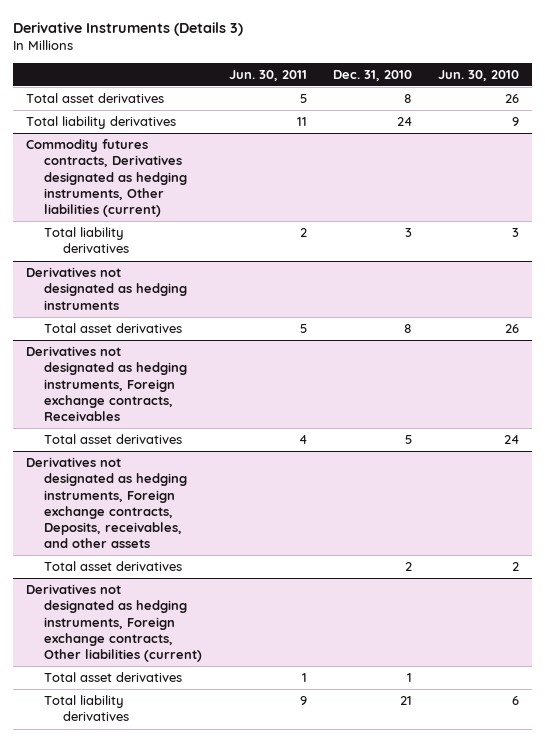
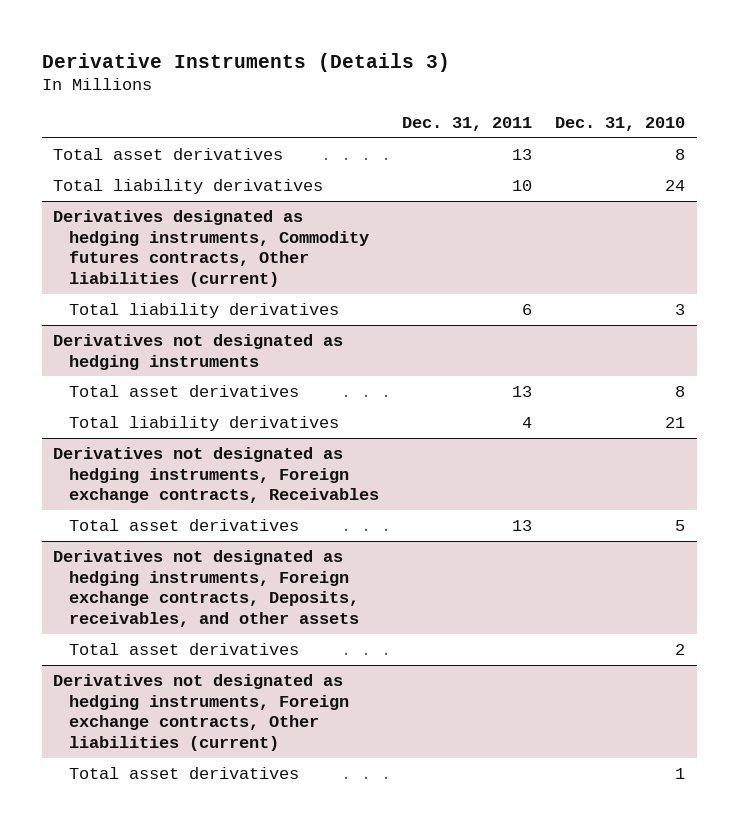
[228,69,307,81] Jun. 30, 2011 -> none
[438,69,520,81] Jun. 30, 2010 -> none
none -> [402,116,533,131] Dec. 31, 2011
[25,139,188,217] Commodity futures contracts, Derivatives designated as hedging instruments, Other liabilities (current) -> [53,209,369,287] Derivatives designated as hedging instruments, Commodity futures contracts, Other liabilities (current)
none -> [68,415,339,431] Total liability derivatives
[44,695,130,722] Total liability derivatives -> none

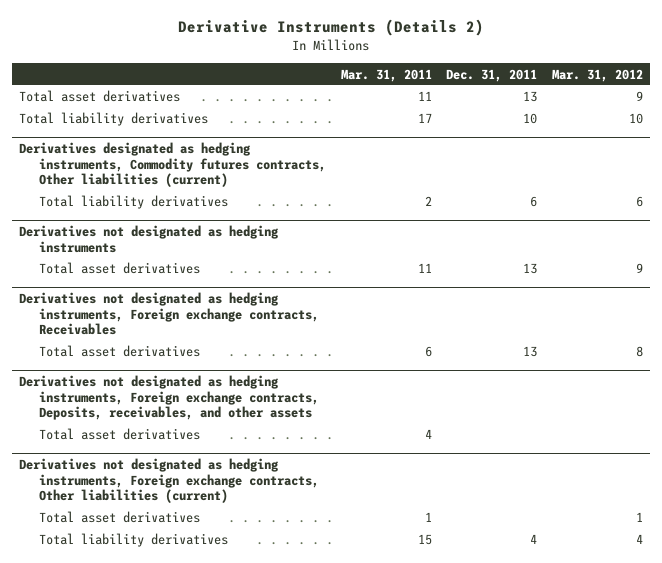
[41,52,450,72] Derivative Instruments (Details 3) -> [178,19,485,37] Derivative Instruments (Details 2)
[555,116,686,131] Dec. 31, 2010 -> none
none -> [340,68,432,82] Mar. 31, 2011
none -> [552,68,644,82] Mar. 31, 2012
[68,415,339,431] Total liability derivatives -> none
none -> [39,533,229,548] Total liability derivatives

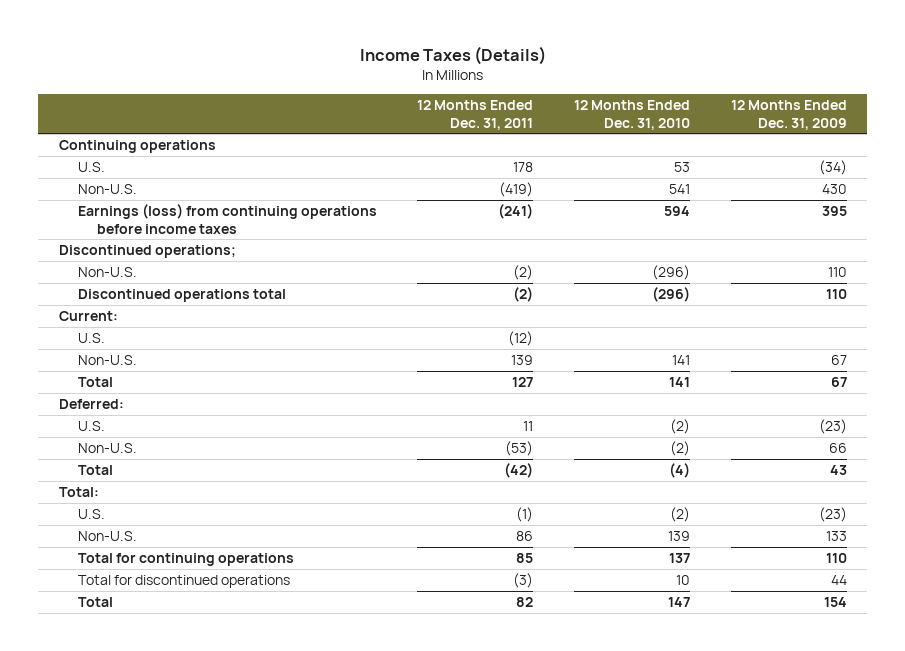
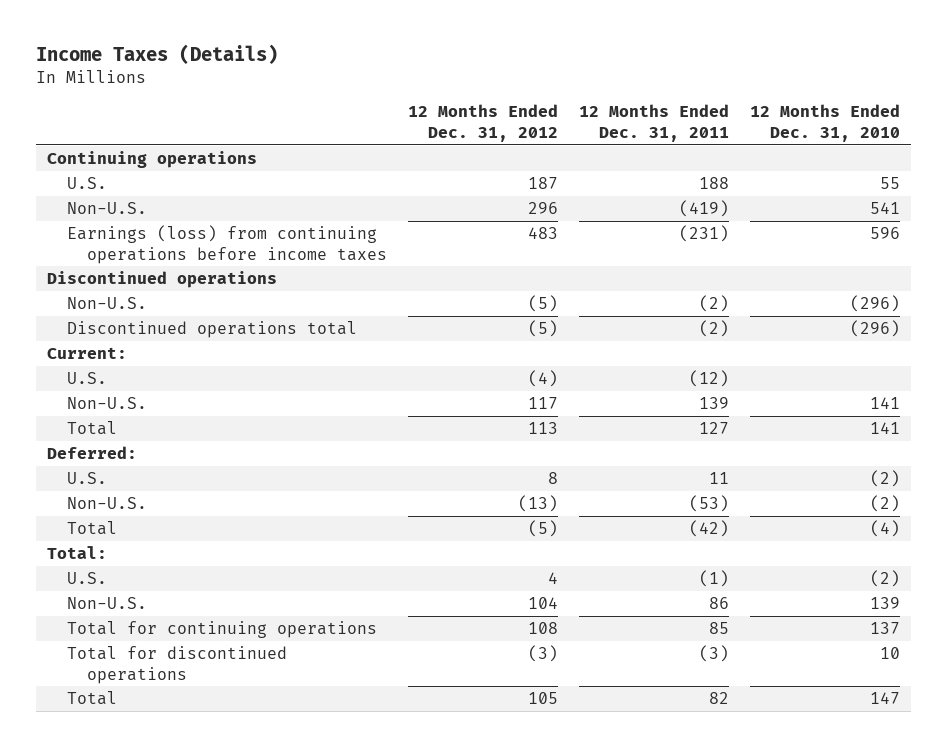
[730,100,847,130] 12 Months Ended Dec. 31, 2009 -> none
none -> [407,104,558,142] 12 Months Ended Dec. 31, 2012
[513,162,534,173] 178 -> [699,177,730,190] 188
[674,162,691,173] 53 -> [880,177,901,190] 55
[498,204,534,220] (241) -> [679,225,730,243] (231)
[664,206,691,217] 594 -> [870,227,901,240] 596
[58,245,236,259] Discontinued operations; -> [46,271,277,289] Discontinued operations

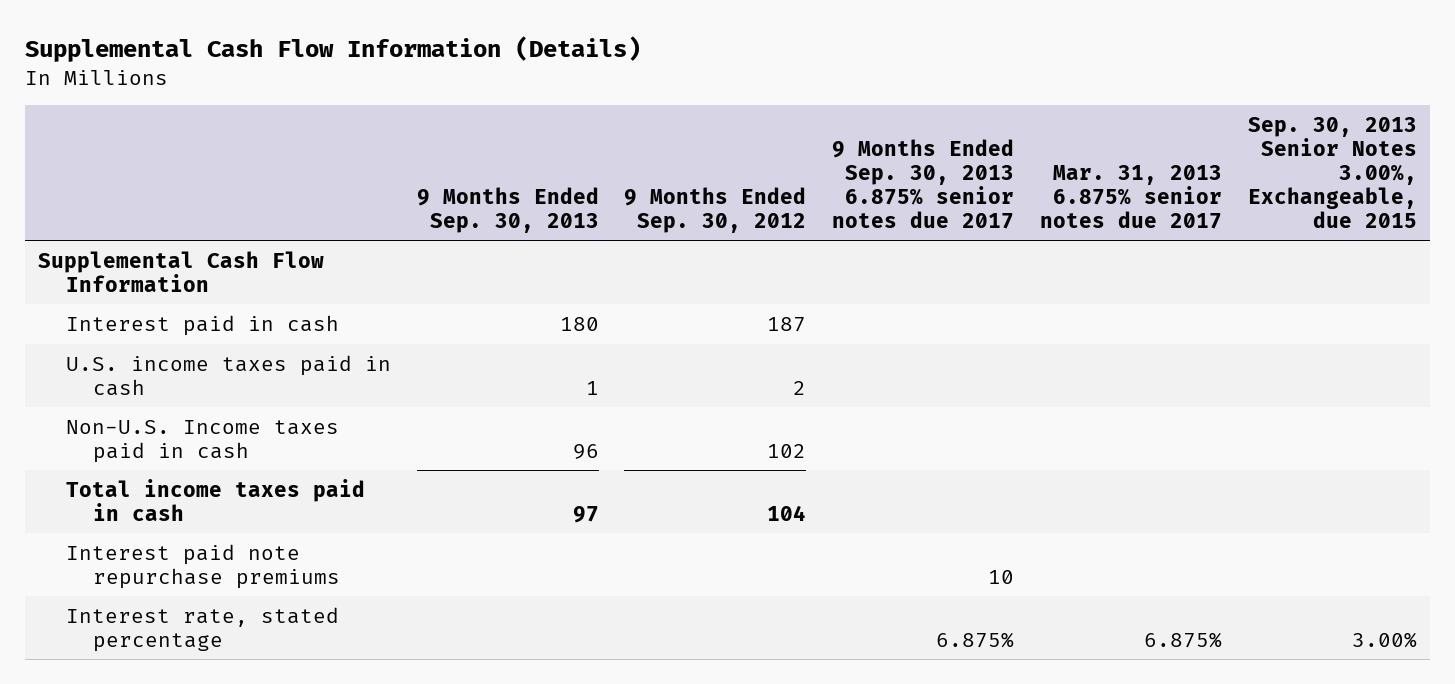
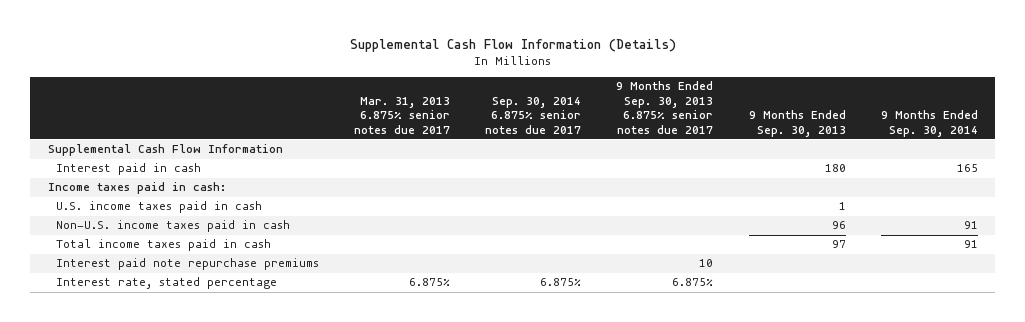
[624,186,807,233] 9 Months Ended Sep. 30, 2012 -> none
[1248,117,1418,228] Sep. 30, 2013 Senior Notes 3.00%, Exchangeable, due 2015 -> none
none -> [485,96,582,134] Sep. 30, 2014 6.875% senior notes due 2017
none -> [880,110,978,137] 9 Months Ended Sep. 30, 2014
none -> [47,182,226,195] Income taxes paid in cash:
[65,419,339,463] Non-U.S. Income taxes paid in cash -> [56,220,291,233] Non-U.S. income taxes paid in cash

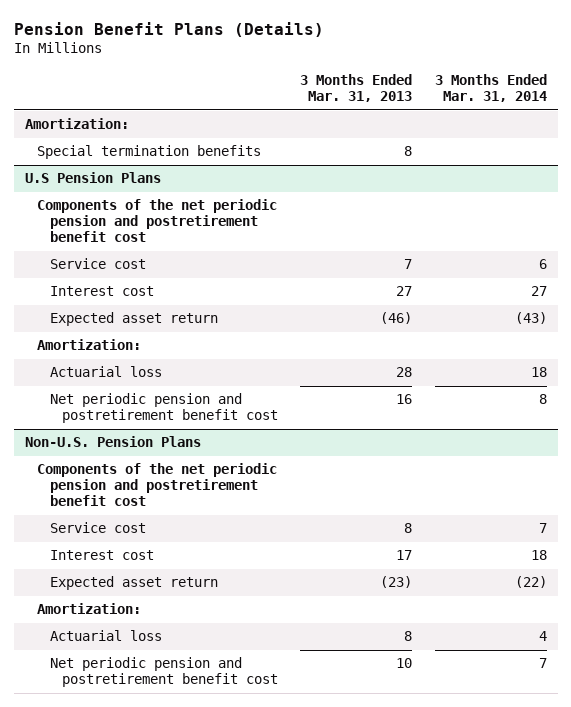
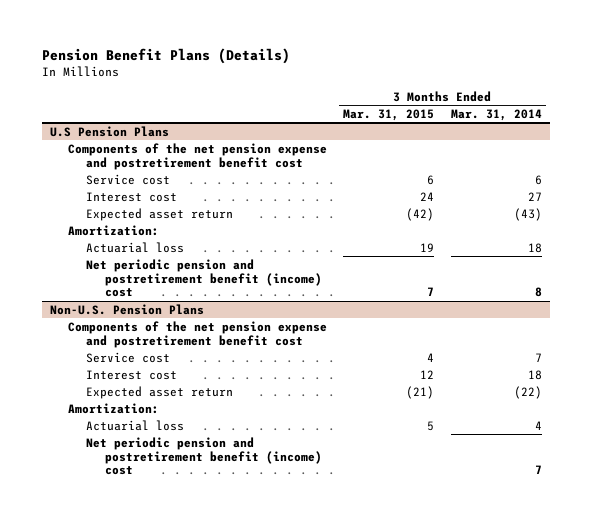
[300,74,413,103] 3 Months Ended Mar. 31, 2013 -> none
none -> [343,108,435,121] Mar. 31, 2015
[24,118,129,130] Amortization: -> none
[37,145,262,160] Special termination benefits -> none
[37,199,278,243] Components of the net periodic pension and postretirement benefit cost -> [67,142,327,170] Components of the net pension expense and postretirement benefit cost
[49,393,279,424] Net periodic pension and postretirement benefit cost -> [86,258,322,298] Net periodic pension and postretirement benefit (income) cost
[37,463,278,507] Components of the net periodic pension and postretirement benefit cost -> [67,320,327,348] Components of the net pension expense and postretirement benefit cost
[49,657,279,688] Net periodic pension and postretirement benefit cost -> [86,436,322,476] Net periodic pension and postretirement benefit (income) cost

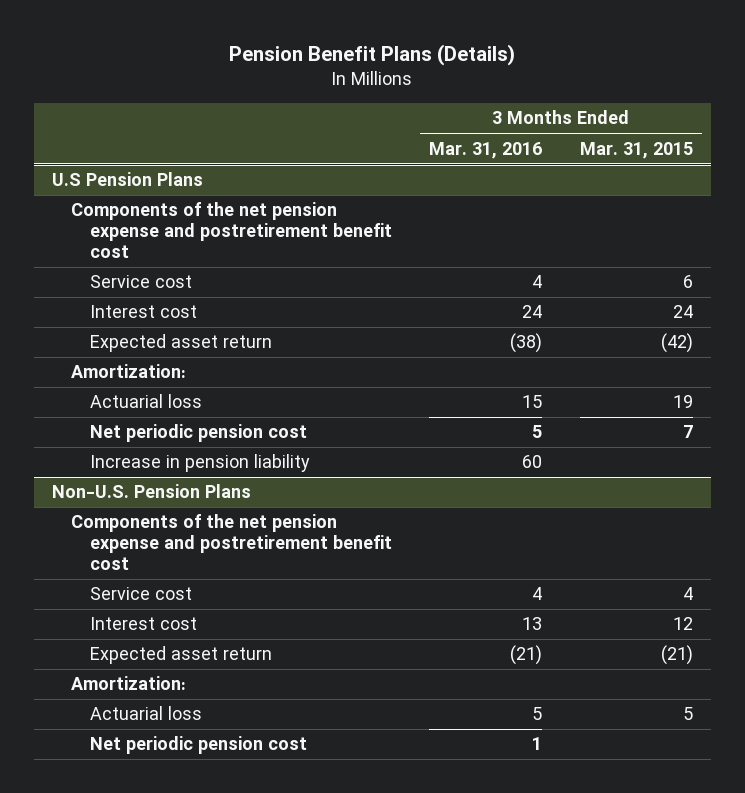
[450,108,542,121] Mar. 31, 2014 -> none
none -> [429,141,543,159] Mar. 31, 2016
[86,258,322,298] Net periodic pension and postretirement benefit (income) cost -> [89,424,307,443] Net periodic pension cost
none -> [89,454,310,473] Increase in pension liability
[86,436,322,476] Net periodic pension and postretirement benefit (income) cost -> [89,736,307,755] Net periodic pension cost

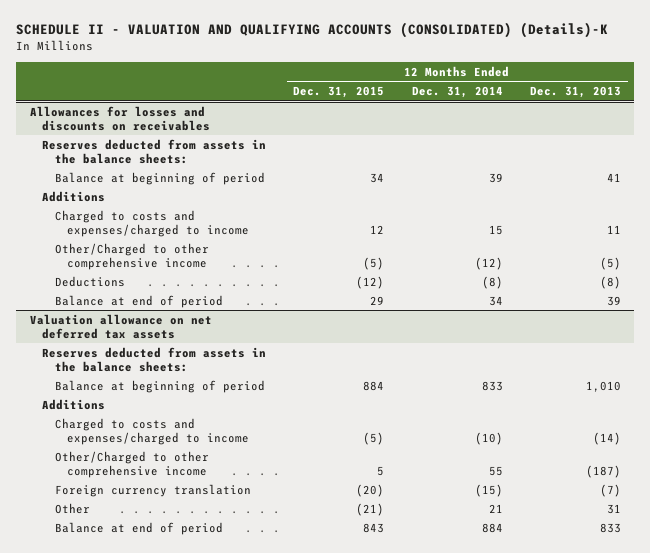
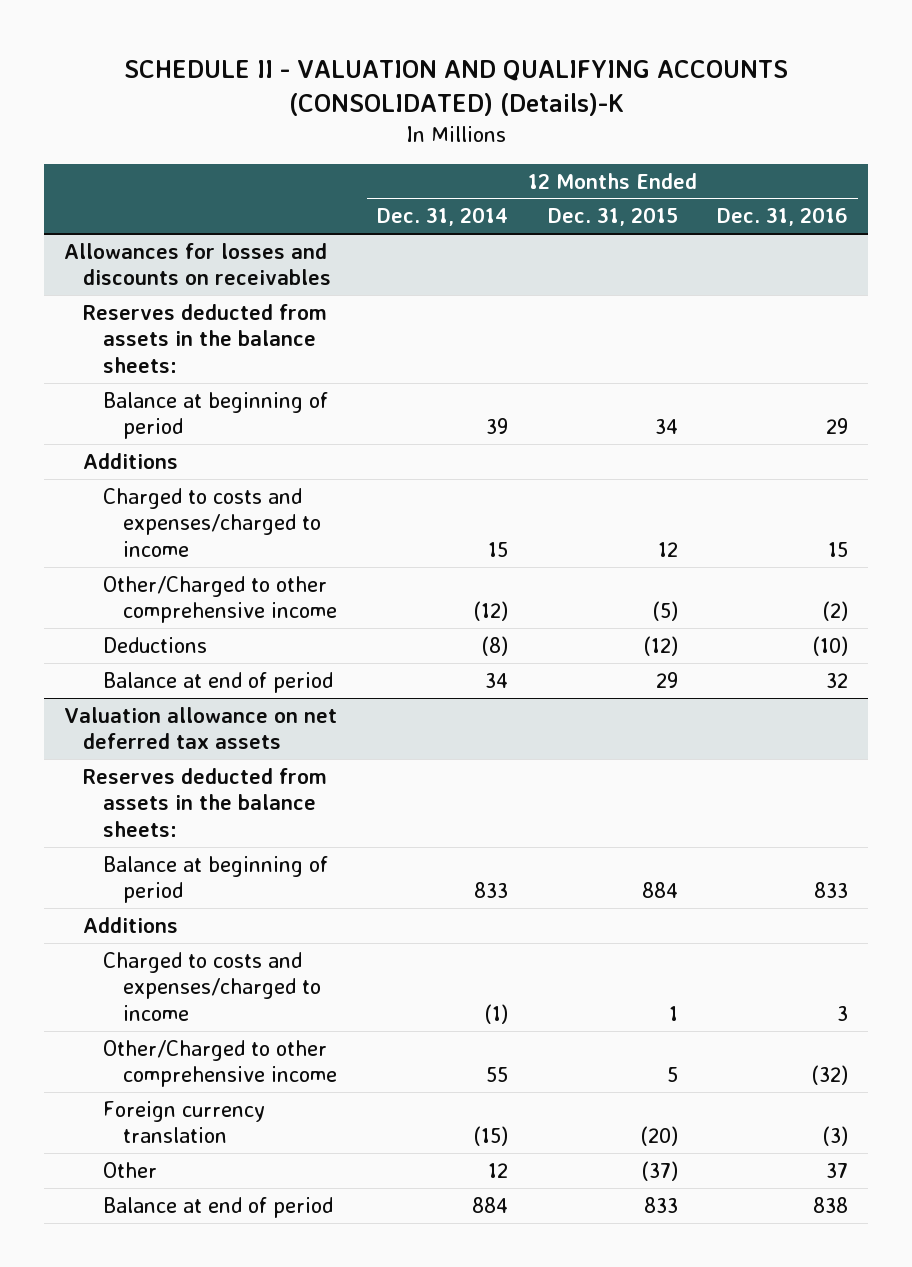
[529,86,621,99] Dec. 31, 2013 -> none
none -> [717,207,849,227] Dec. 31, 2016
[363,431,385,445] (5) -> [668,1005,678,1021] 1
[474,431,503,445] (10) -> [483,1003,508,1024] (1)
[356,502,385,516] (21) -> [640,1160,678,1181] (37)
[488,503,503,513] 21 -> [487,1162,508,1178] 12
[363,522,385,533] 843 -> [643,1196,678,1213] 833

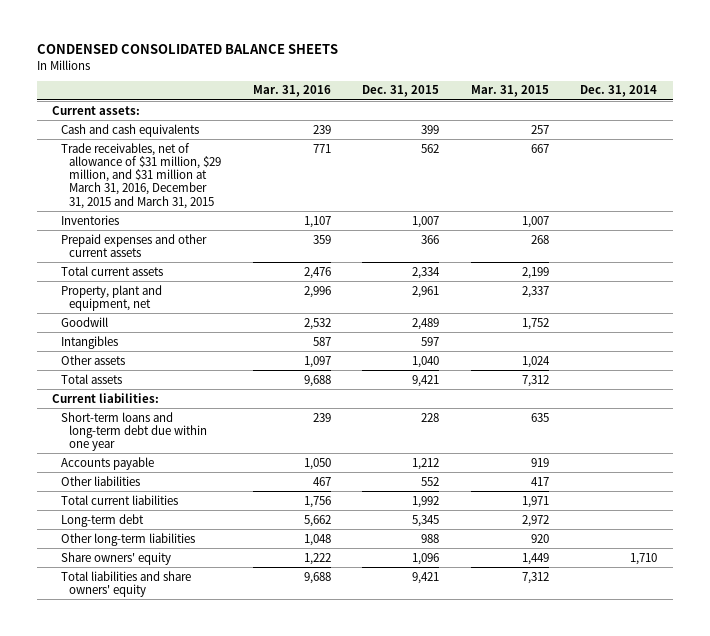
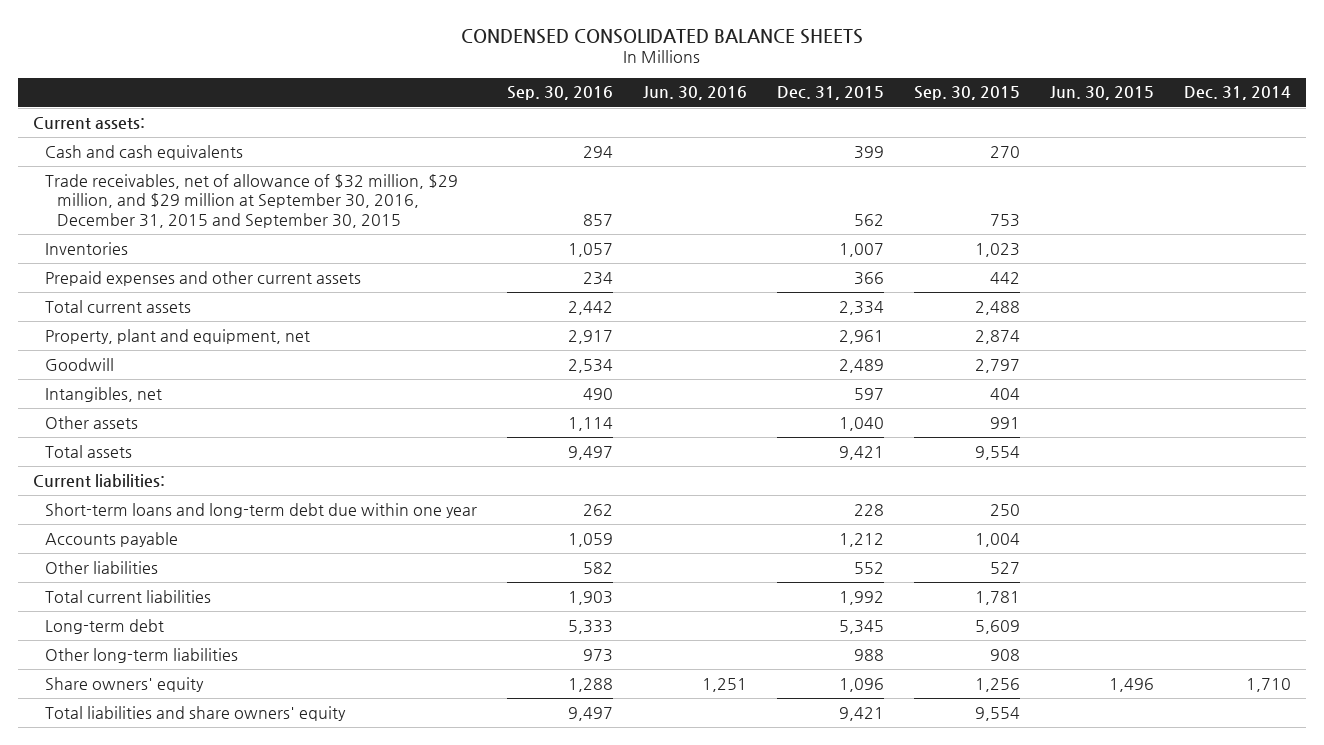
[252,85,331,98] Mar. 31, 2016 -> none
[470,85,549,98] Mar. 31, 2015 -> none
none -> [506,86,613,101] Sep. 30, 2016
none -> [642,86,747,101] Jun. 30, 2016
none -> [913,86,1020,101] Sep. 30, 2015
none -> [1049,86,1154,101] Jun. 30, 2015
[60,142,222,209] Trade receivables, net of allowance of $31 million, $29 million, and $31 million at March 31, 2016, December 31, 2015 and March 31, 2015 -> [44,173,458,228] Trade receivables, net of allowance of $32 million, $29 million, and $29 million at September 30, 2016, December 31, 2015 and September 30, 2015
[60,335,118,349] Intangibles -> [44,386,162,402] Intangibles, net

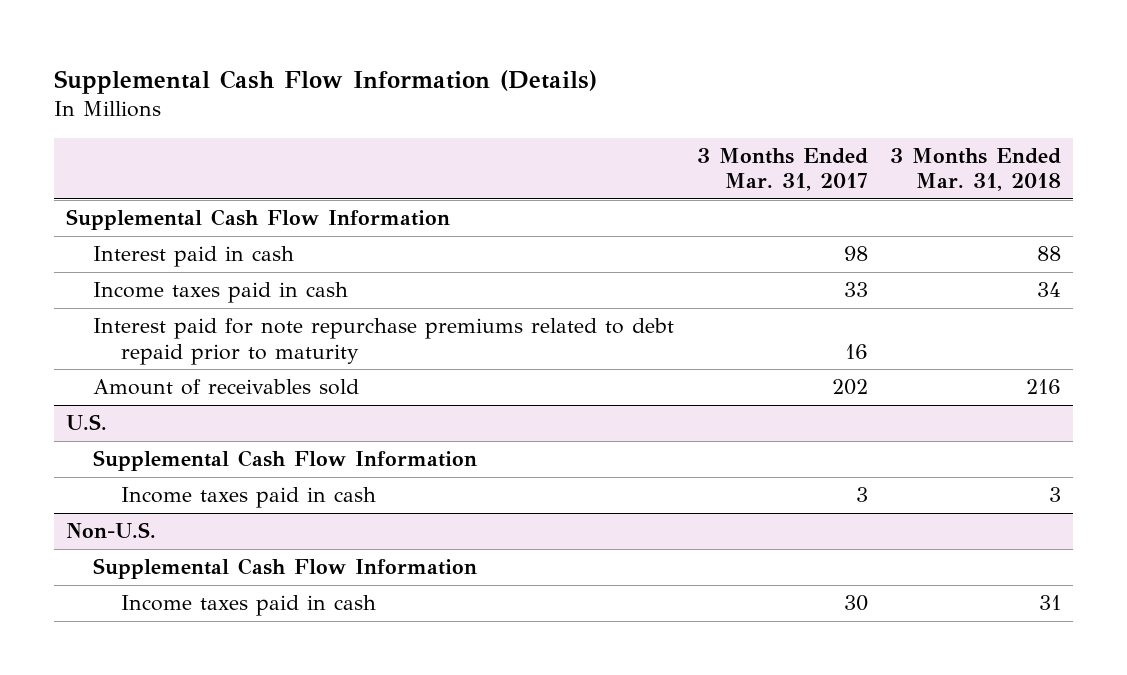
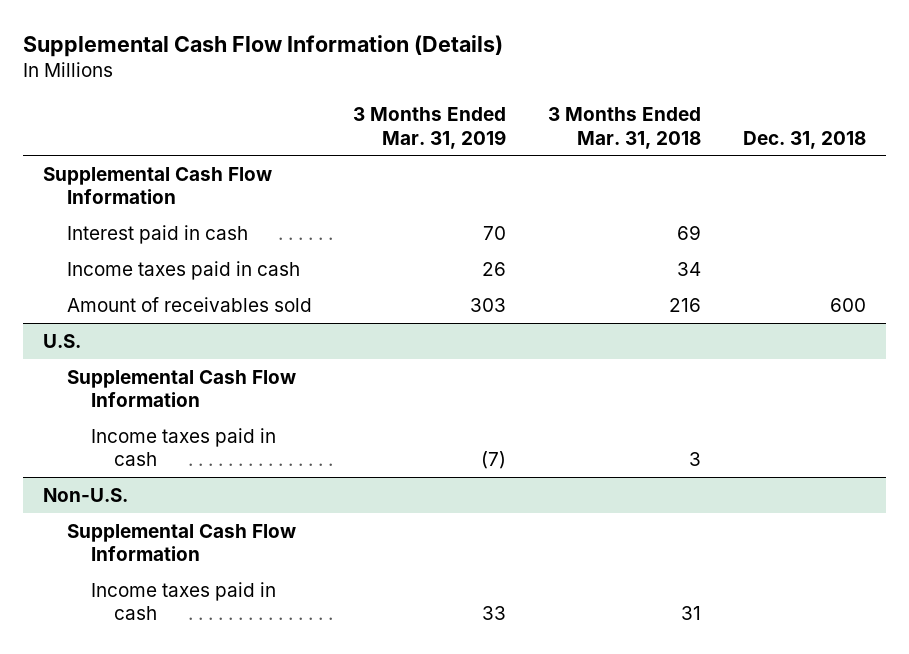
[696,148,868,192] 3 Months Ended Mar. 31, 2017 -> none
none -> [353,106,507,149] 3 Months Ended Mar. 31, 2019
none -> [742,130,866,149] Dec. 31, 2018
[1037,246,1062,262] 88 -> [677,224,702,240] 69
[93,318,675,365] Interest paid for note repurchase premiums related to debt repaid prior to maturity -> none

